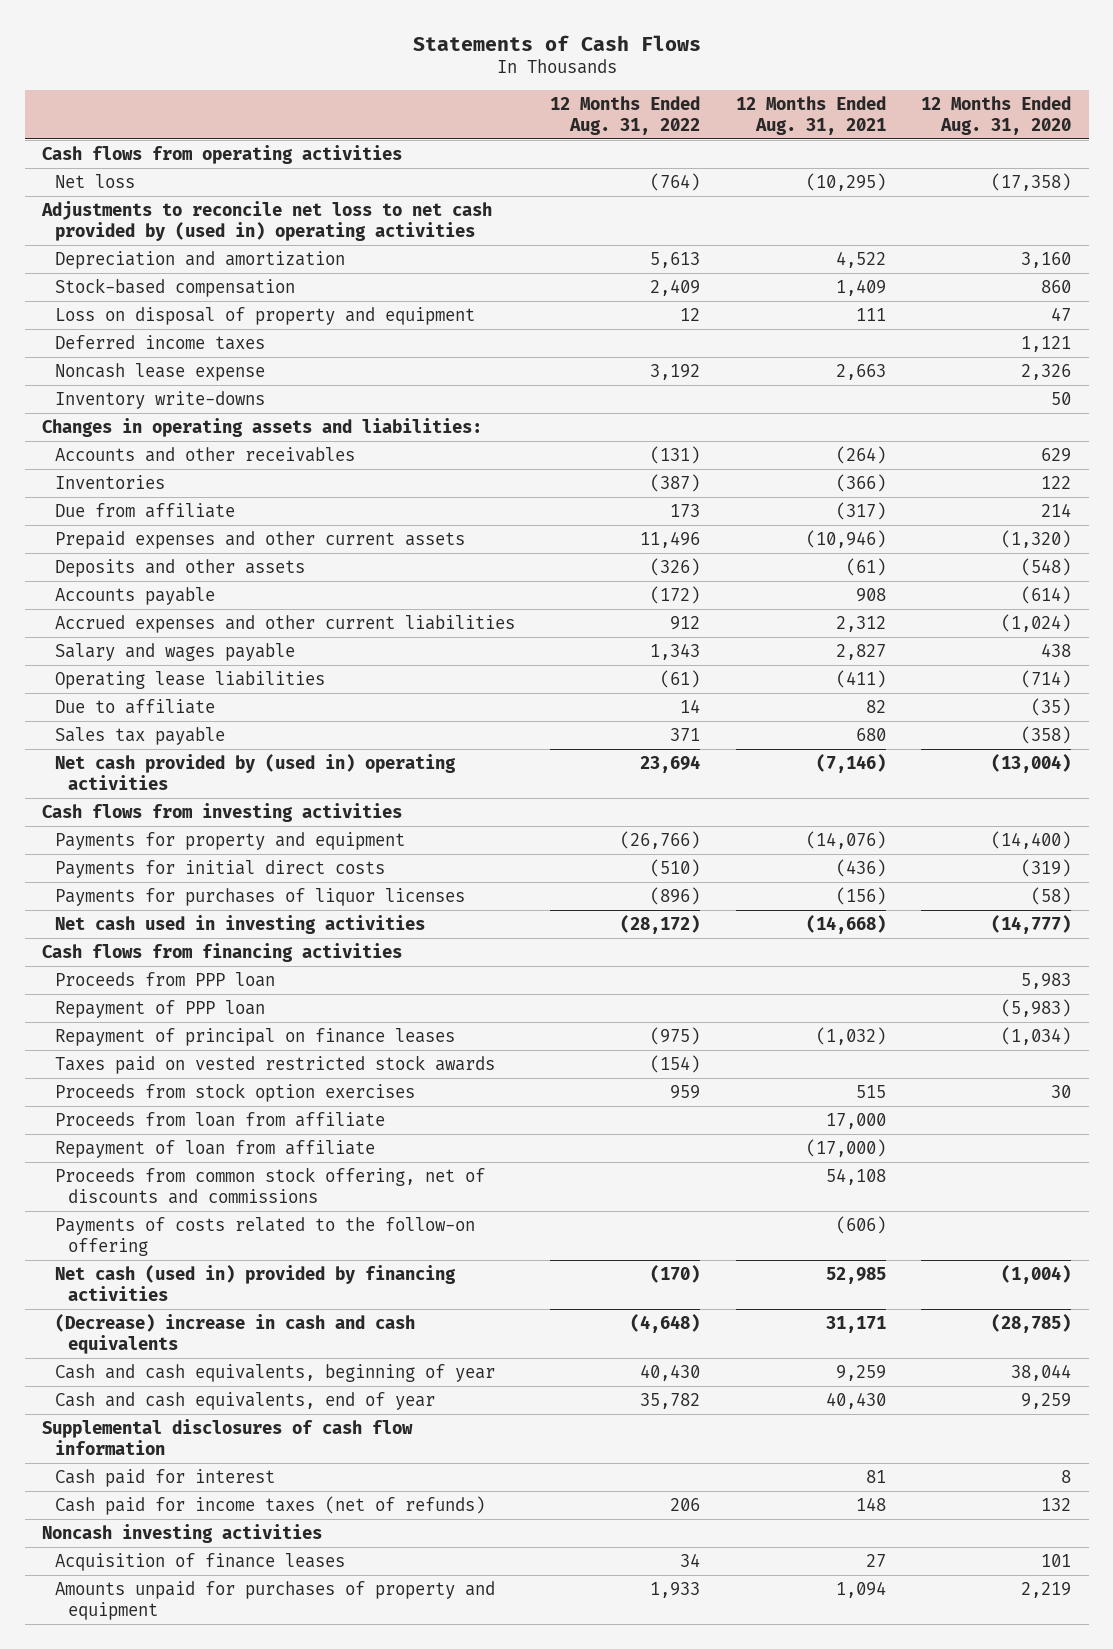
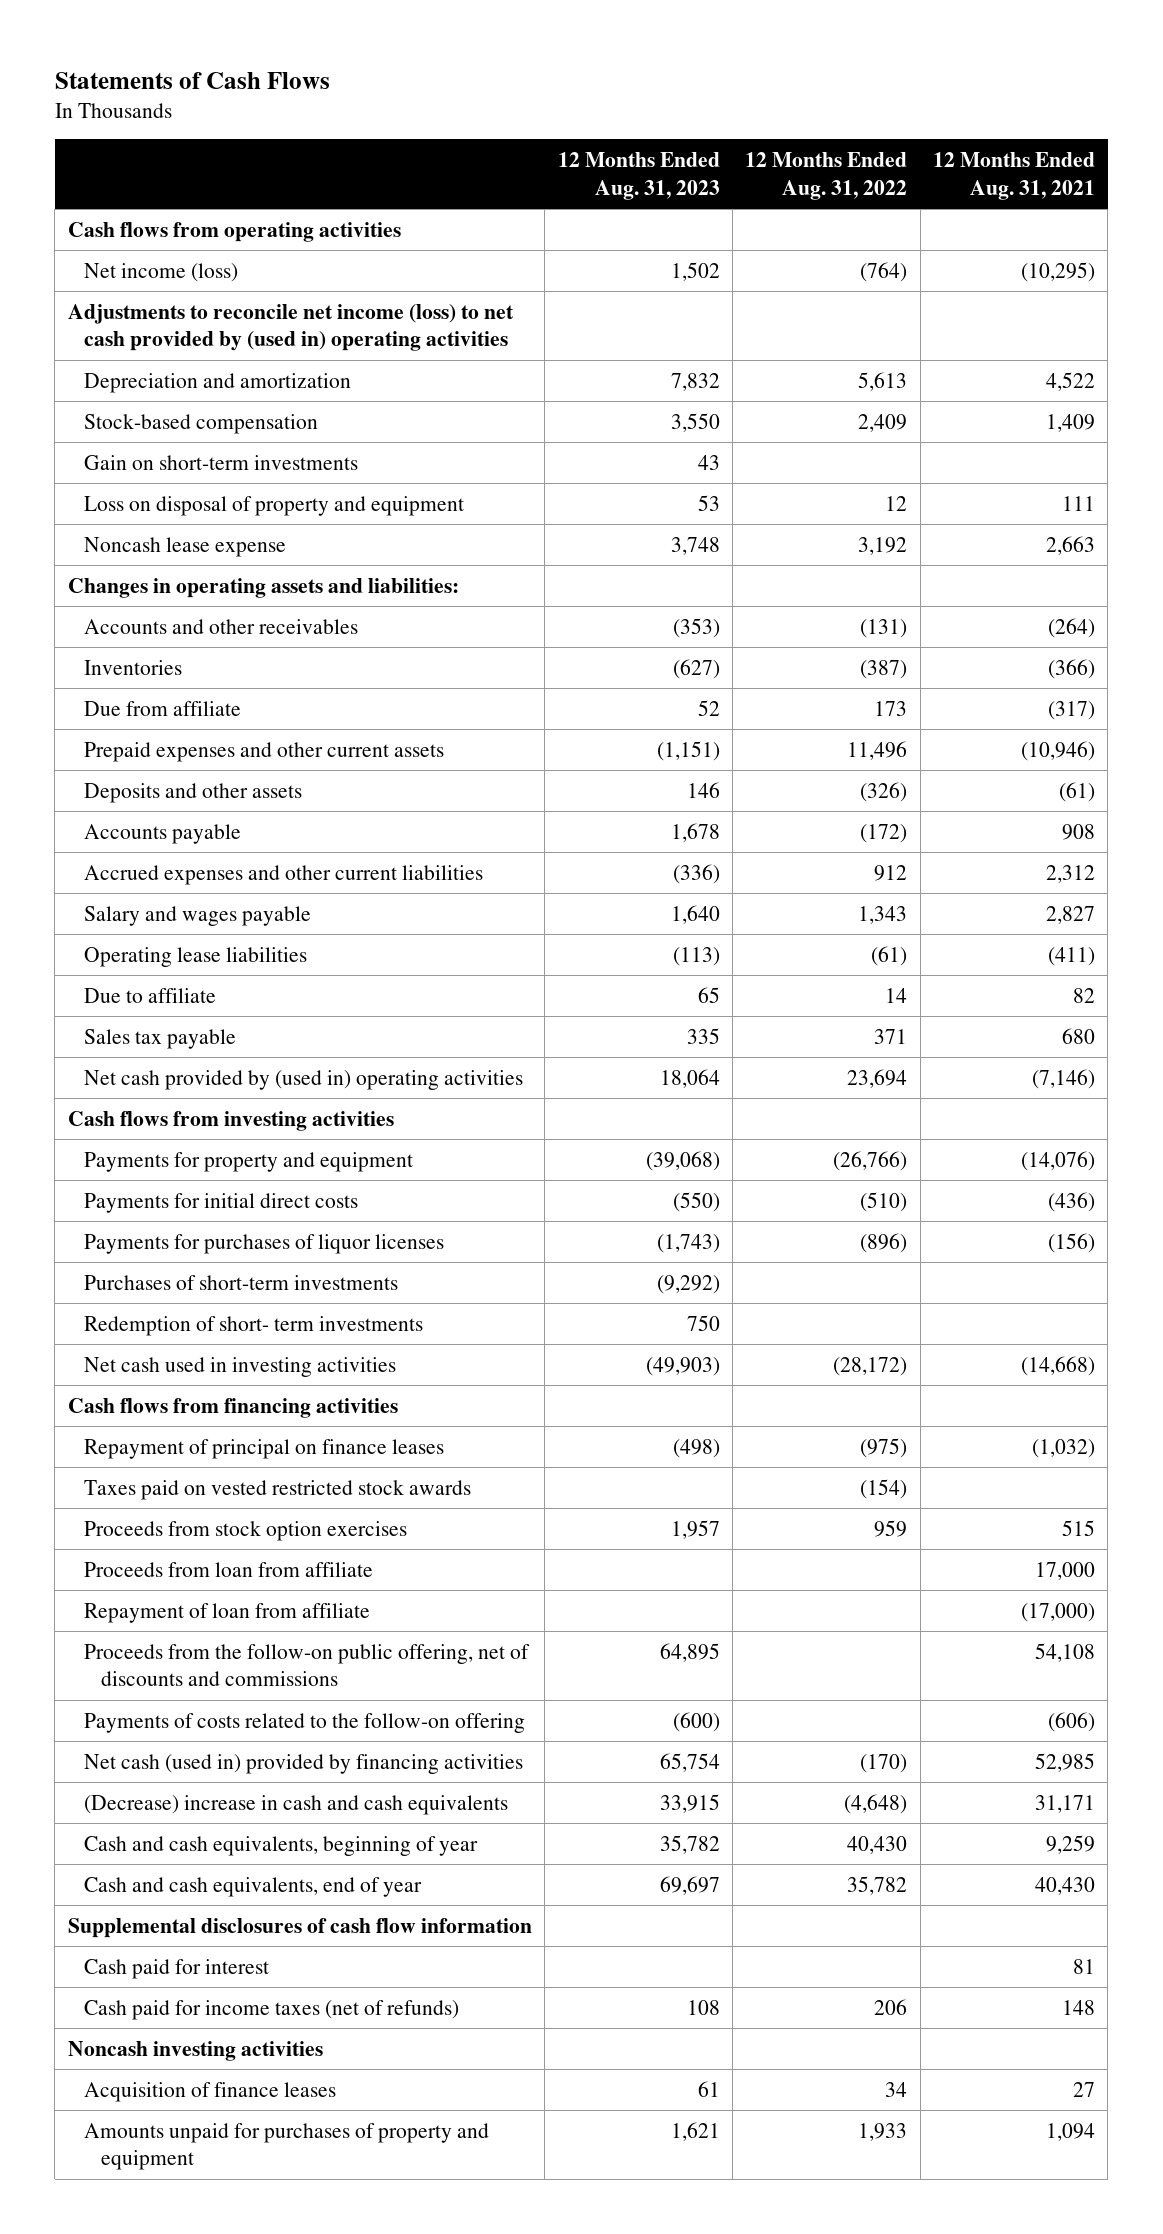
[921,96,1072,135] 12 Months Ended Aug. 31, 2020 -> none
none -> [557,151,720,200] 12 Months Ended Aug. 31, 2023
[54,173,135,188] Net loss -> [84,262,239,282] Net income (loss)
[41,200,493,241] Adjustments to reconcile net loss to net cash provided by (used in) operating activities -> [67,303,514,352] Adjustments to reconcile net income (loss) to net cash provided by (used in) operating activities
none -> [84,454,359,470] Gain on short-term investments
[54,334,265,350] Deferred income taxes -> none
[54,390,265,409] Inventory write-downs -> none
none -> [84,1274,399,1290] Purchases of short-term investments
none -> [84,1315,424,1336] Redemption of short- term investments
[54,971,275,987] Proceeds from PPP loan -> none
[54,999,265,1018] Repayment of PPP loan -> none
[54,1166,485,1204] Proceeds from common stock offering, net of discounts and commissions -> [84,1643,531,1687] Proceeds from the follow-on public offering, net of discounts and commissions

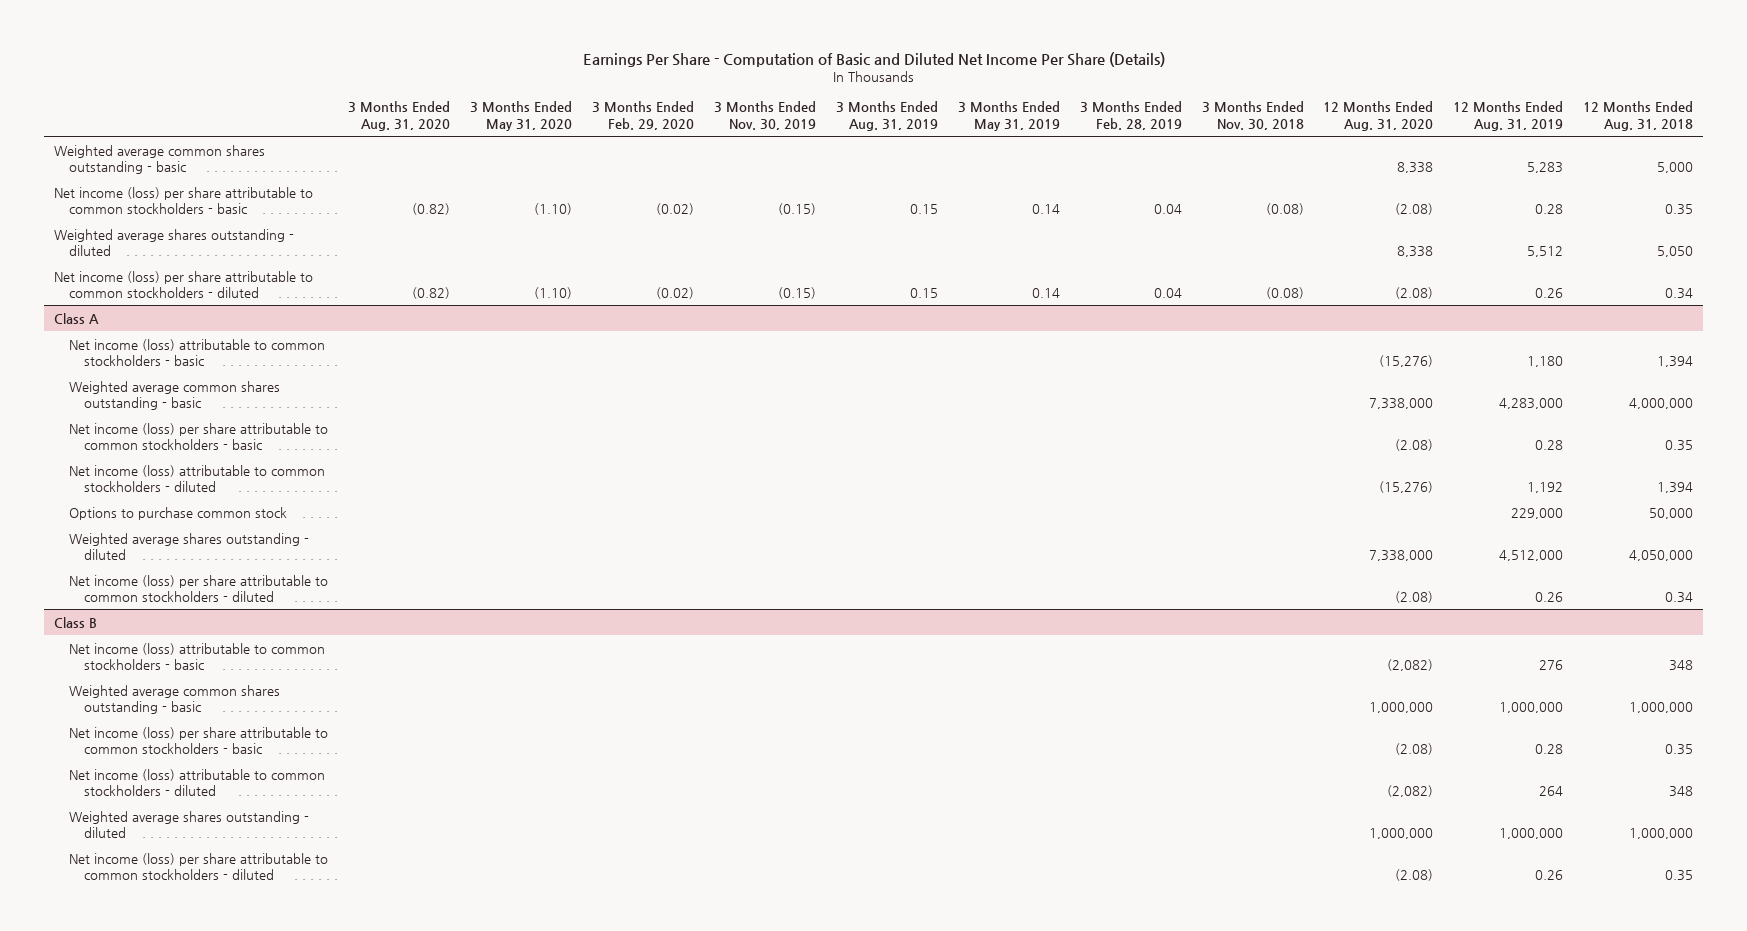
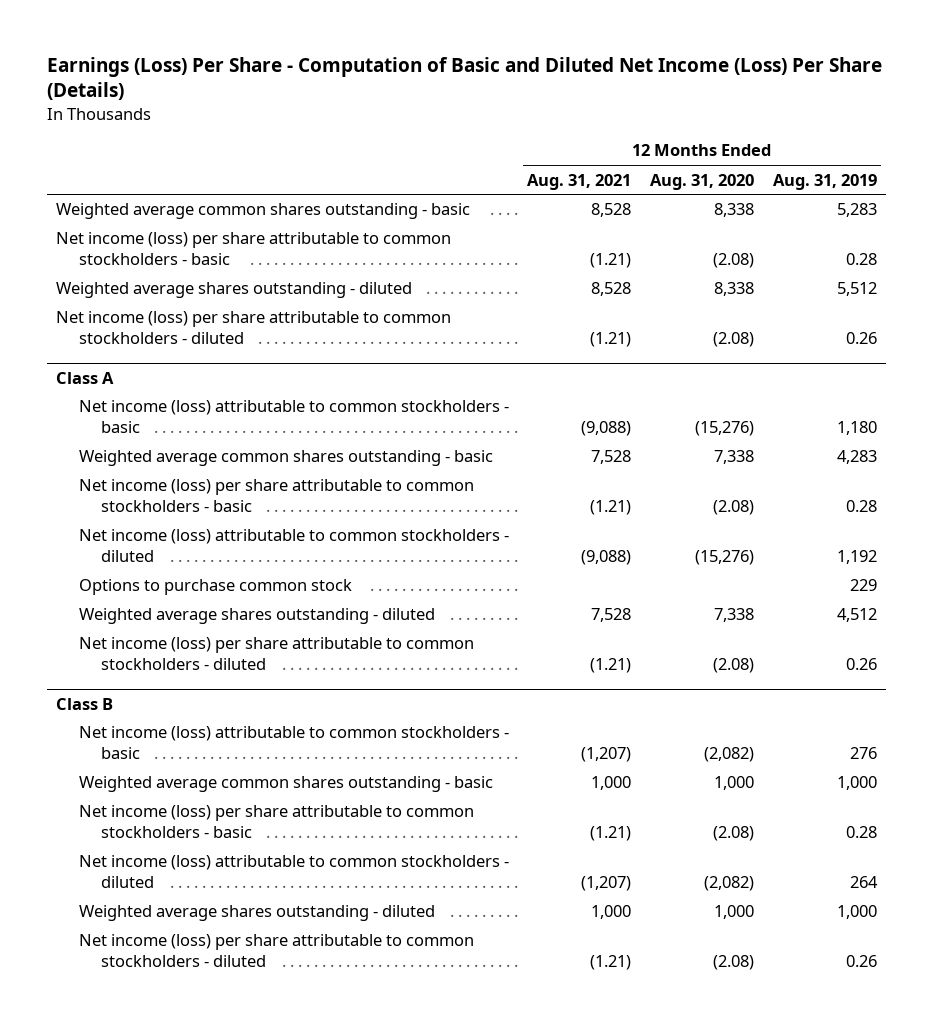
[582,51,1165,67] Earnings Per Share - Computation of Basic and Diluted Net Income Per Share (Details) -> [46,57,882,101] Earnings (Loss) Per Share - Computation of Basic and Diluted Net Income (Loss) Per Share (Details)
[348,101,451,131] 3 Months Ended Aug. 31, 2020 -> none
[469,101,572,131] 3 Months Ended May 31, 2020 -> none
[591,101,694,130] 3 Months Ended Feb. 29, 2020 -> none
[713,101,816,130] 3 Months Ended Nov. 30, 2019 -> none
[835,101,938,131] 3 Months Ended Aug. 31, 2019 -> none
[957,101,1060,131] 3 Months Ended May 31, 2019 -> none
[1079,101,1182,130] 3 Months Ended Feb. 28, 2019 -> none
[1201,101,1304,130] 3 Months Ended Nov. 30, 2018 -> none
[1583,101,1694,131] 12 Months Ended Aug. 31, 2018 -> none
none -> [527,173,632,190] Aug. 31, 2021
[1369,397,1434,409] 7,338,000 -> [714,450,755,465] 7,338
[1499,397,1564,409] 4,283,000 -> [836,450,877,465] 4,283
[1511,507,1564,519] 229,000 -> [849,579,877,592] 229
[1369,549,1434,561] 7,338,000 -> [714,608,755,623] 7,338
[1499,549,1564,561] 4,512,000 -> [836,608,877,623] 4,512
[1369,701,1434,713] 1,000,000 -> [714,776,755,791] 1,000
[1499,701,1564,713] 1,000,000 -> [836,776,877,791] 1,000
[1369,827,1434,839] 1,000,000 -> [714,905,755,920] 1,000
[1499,827,1564,839] 1,000,000 -> [836,905,877,920] 1,000

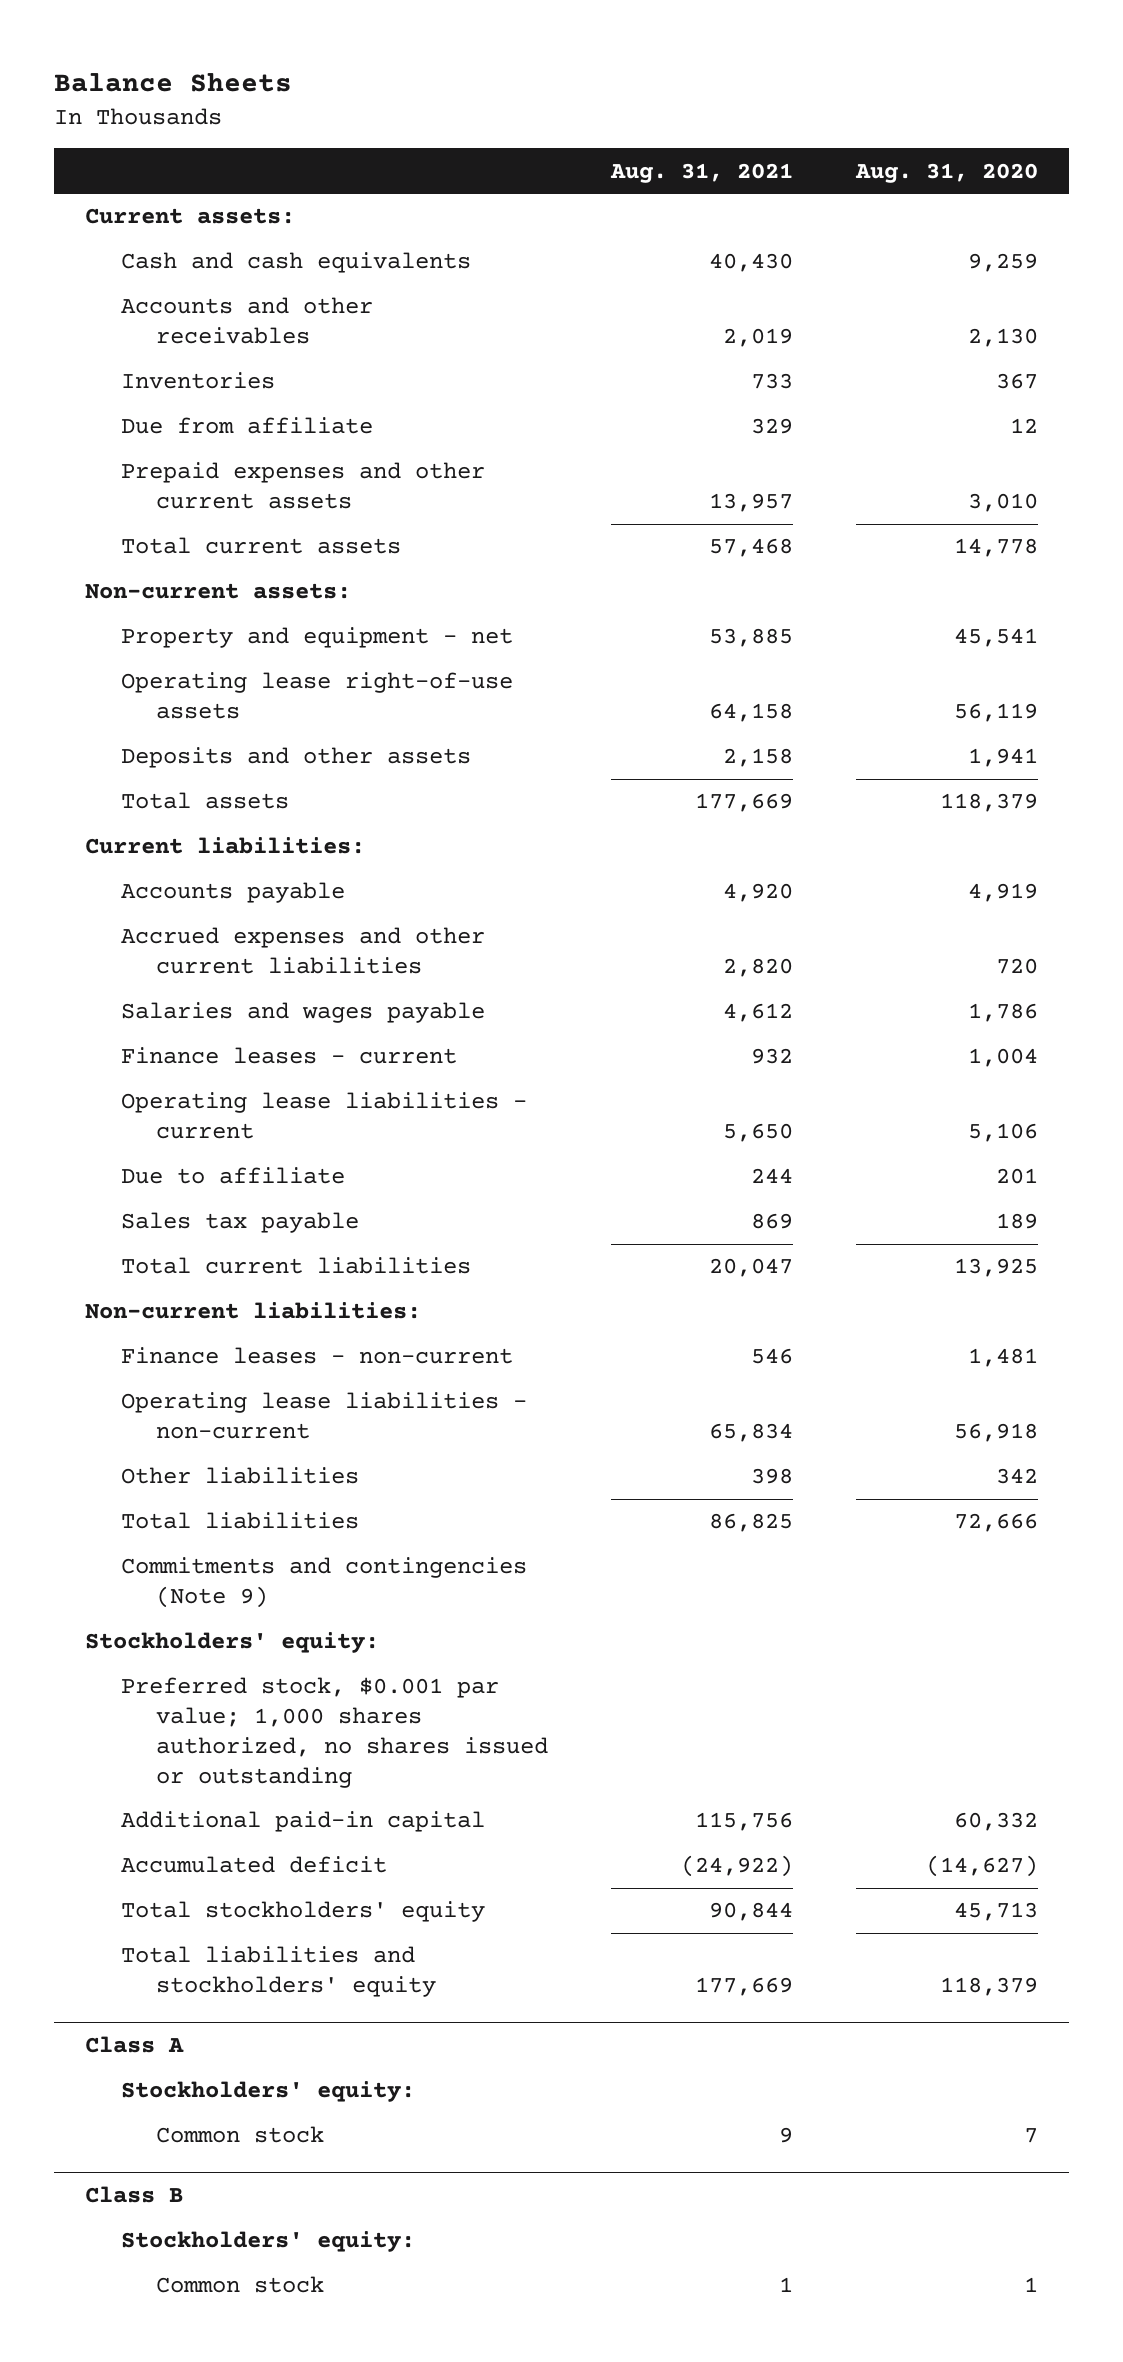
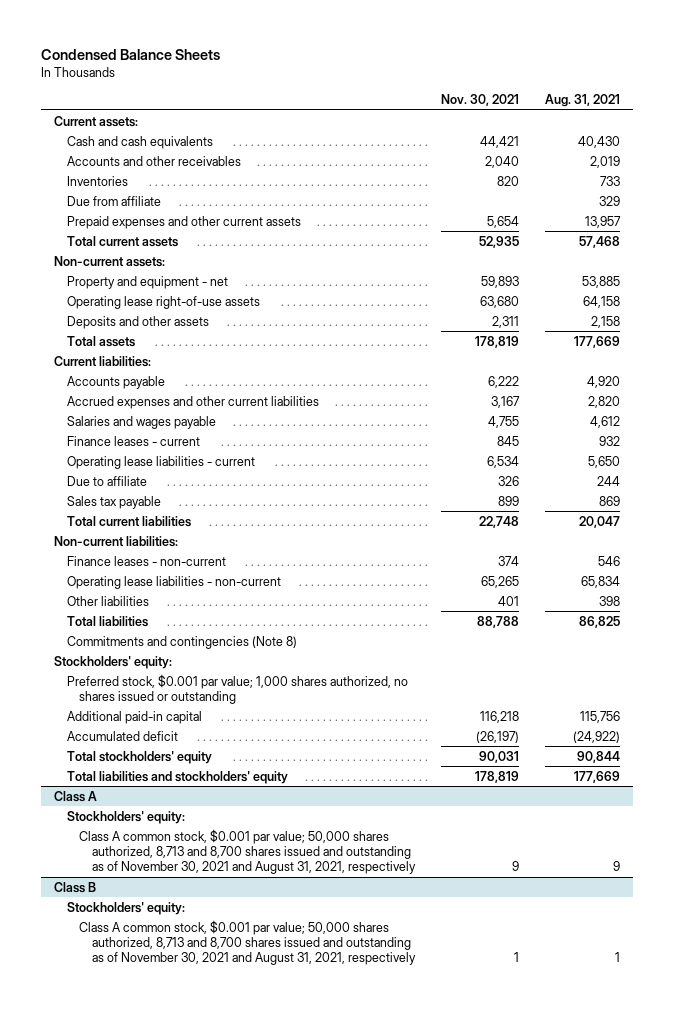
[53,73,292,93] Balance Sheets -> [40,49,220,61] Condensed Balance Sheets
[854,162,1038,183] Aug. 31, 2020 -> none
none -> [441,94,520,107] Nov. 30, 2021
[120,1557,527,1609] Commitments and contingencies (Note 9) -> [66,635,297,649] Commitments and contingencies (Note 8)
[156,2126,325,2144] Common stock -> [79,828,417,875] Class A common stock, $0.001 par value; 50,000 shares authorized, 8,713 and 8,700 shares issued and outstanding as of November 30, 2021 and August 31, 2021, respectively
[156,2276,325,2294] Common stock -> [79,919,417,966] Class A common stock, $0.001 par value; 50,000 shares authorized, 8,713 and 8,700 shares issued and outstanding as of November 30, 2021 and August 31, 2021, respectively

